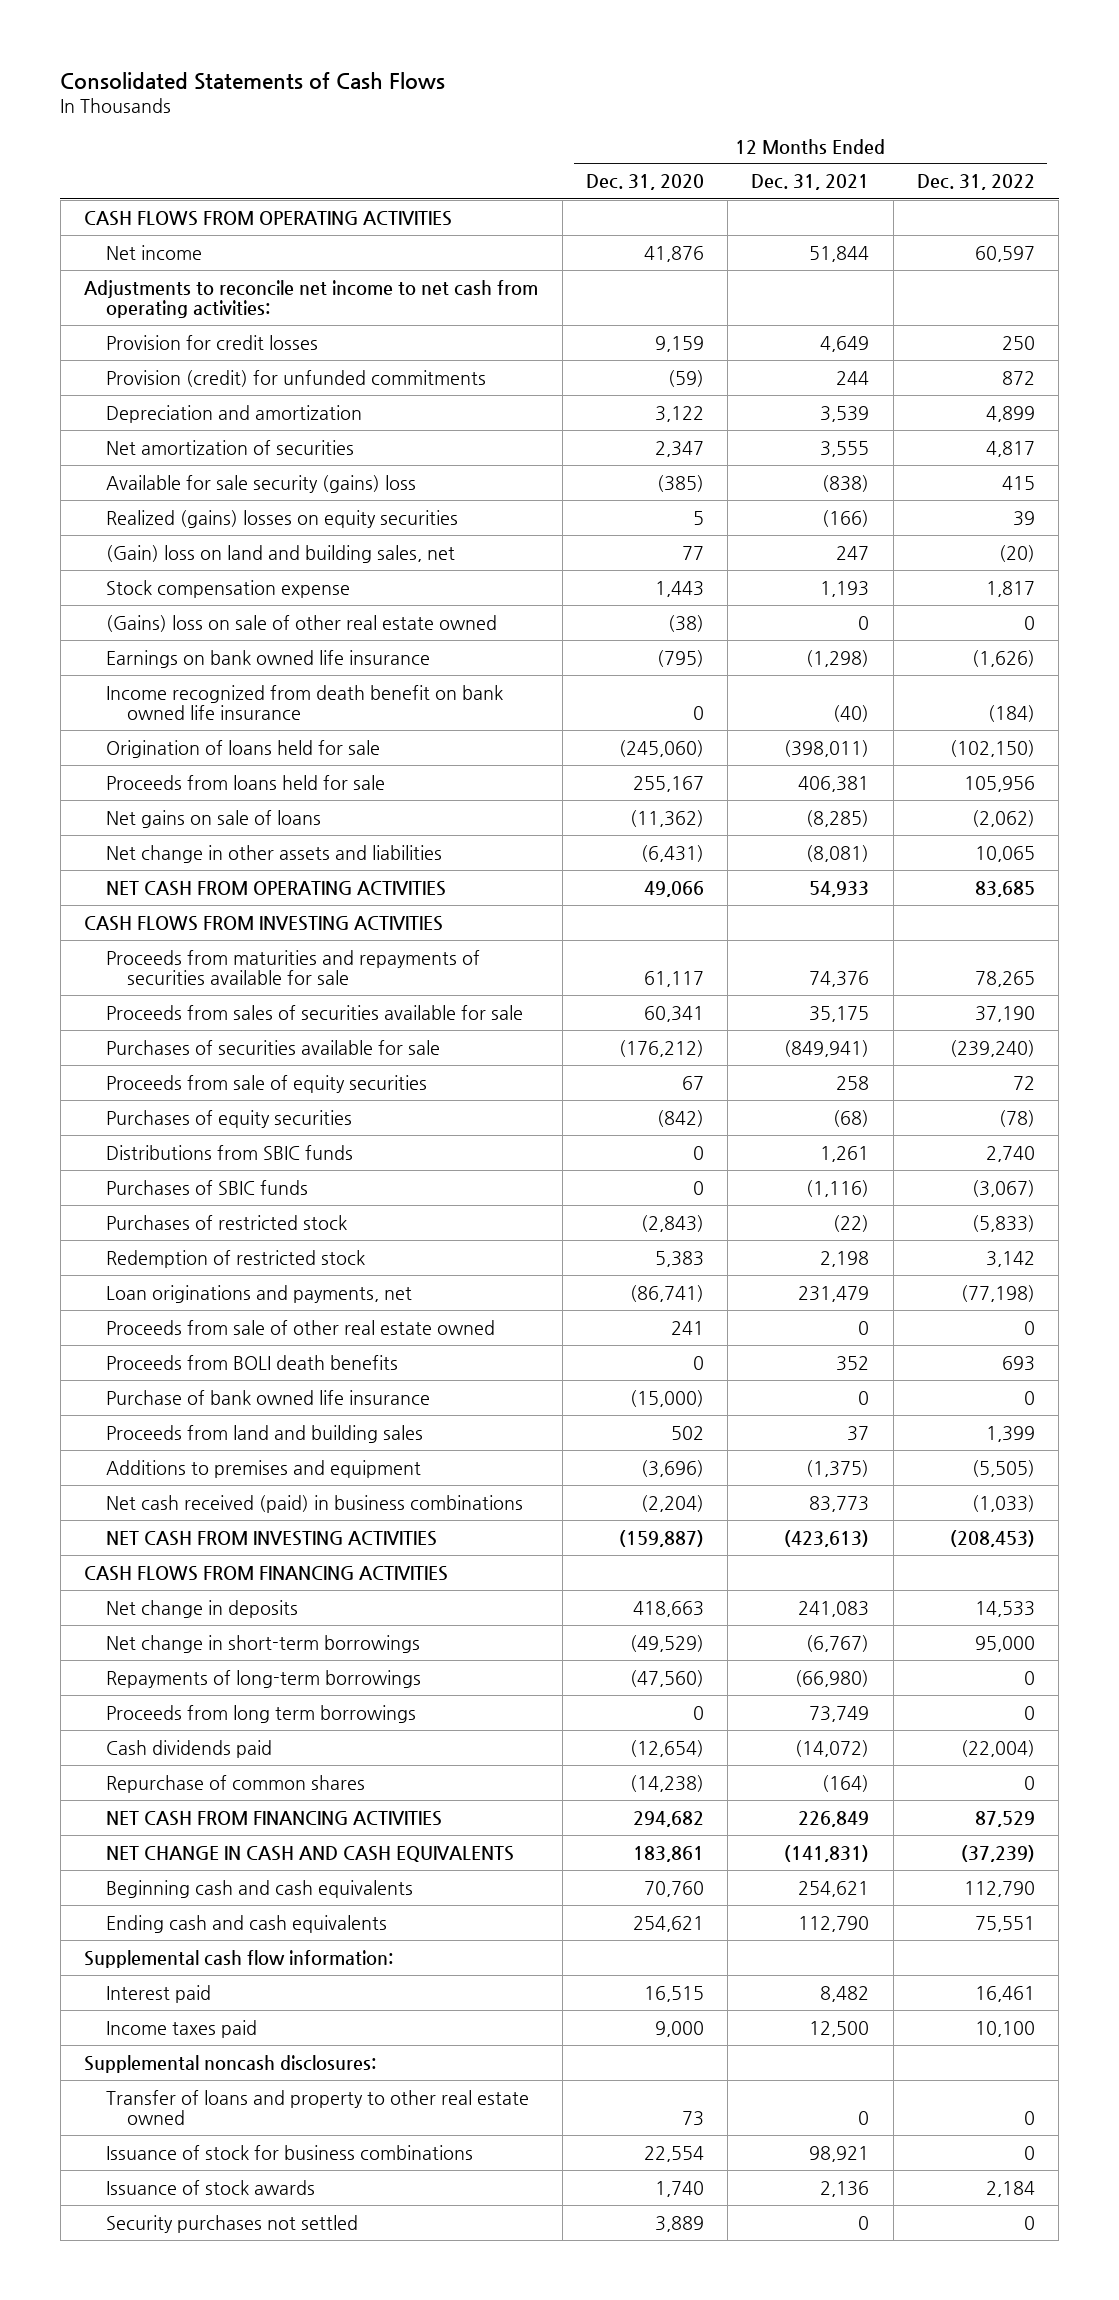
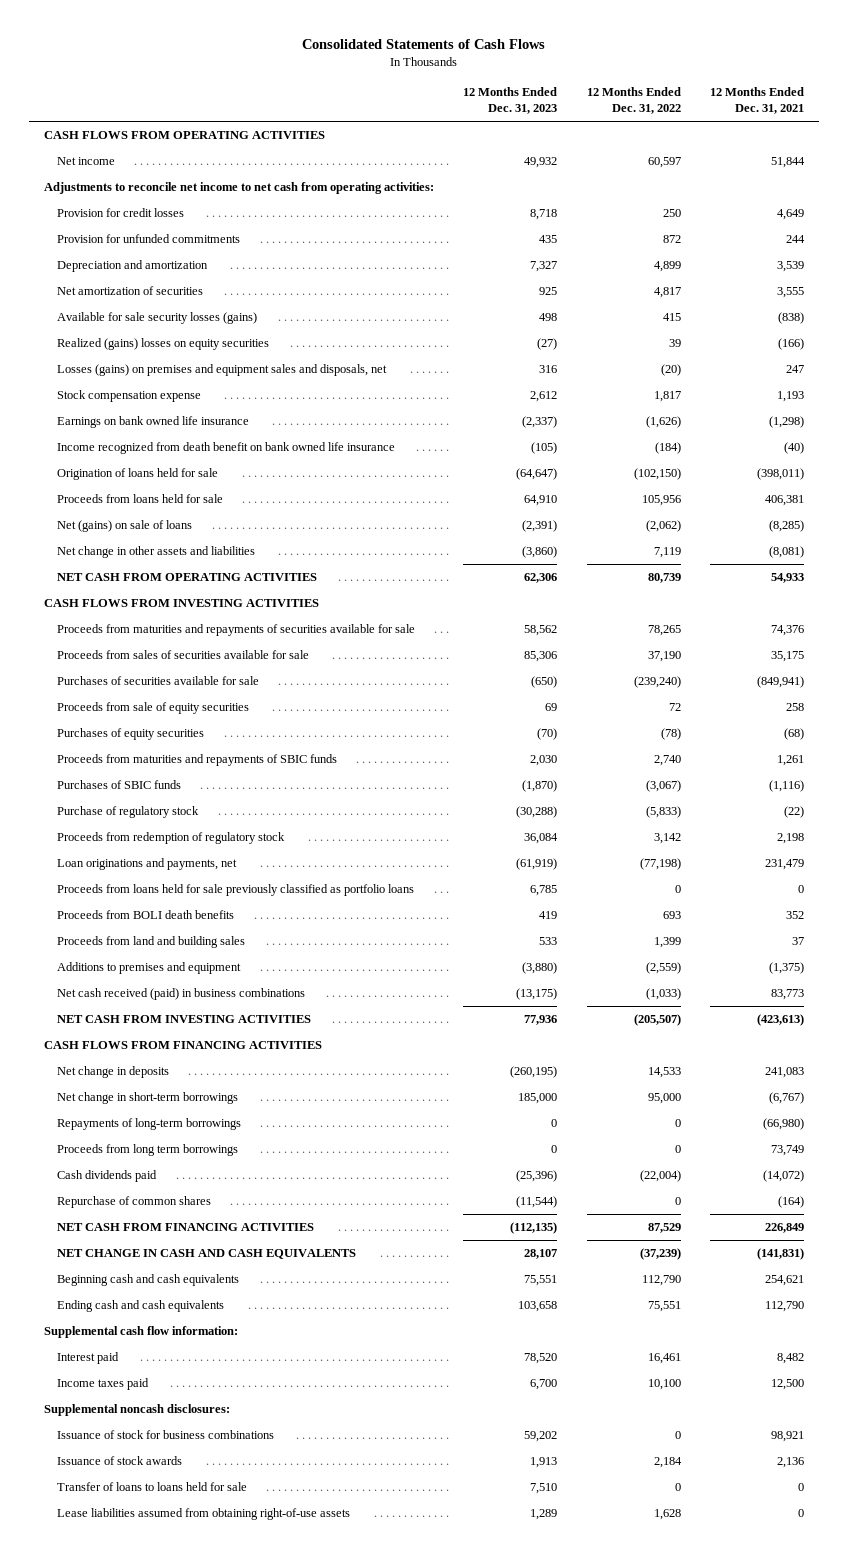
[585,174,704,191] Dec. 31, 2020 -> none
none -> [463,86,558,115] 12 Months Ended Dec. 31, 2023
[105,369,486,387] Provision (credit) for unfunded commitments -> [57,234,241,244] Provision for unfunded commitments
[105,474,416,493] Available for sale security (gains) loss -> [57,312,258,325] Available for sale security losses (gains)
[105,544,455,563] (Gain) loss on land and building sales, net -> [57,364,388,377] Losses (gains) on premises and equipment sales and disposals, net
[105,614,497,632] (Gains) loss on sale of other real estate owned -> none
[105,809,321,828] Net gains on sale of loans -> [57,520,193,533] Net (gains) on sale of loans
[975,845,1036,862] 10,065 -> [653,547,681,559] 7,119
[975,880,1036,897] 83,685 -> [647,573,681,584] 80,739
[105,1144,353,1160] Distributions from SBIC funds -> [57,754,338,767] Proceeds from maturities and repayments of SBIC funds
[105,1214,347,1230] Purchases of restricted stock -> [57,806,200,819] Purchase of regulatory stock
[105,1249,365,1268] Redemption of restricted stock -> [57,832,286,845] Proceeds from redemption of regulatory stock
[105,1319,495,1335] Proceeds from sale of other real estate owned -> none
none -> [57,884,415,897] Proceeds from loans held for sale previously classified as portfolio loans
[105,1389,430,1405] Purchase of bank owned life insurance -> none
[972,1459,1036,1477] (5,505) -> [645,962,681,975] (2,559)
[950,1529,1036,1547] (208,453) -> [633,1014,681,1027] (205,507)
[105,2089,529,2126] Transfer of loans and property to other real estate owned -> none
[105,2214,358,2233] Security purchases not settled -> none
none -> [57,1482,248,1492] Transfer of loans to loans held for sale
none -> [57,1508,351,1521] Lease liabilities assumed from obtaining right-of-use assets

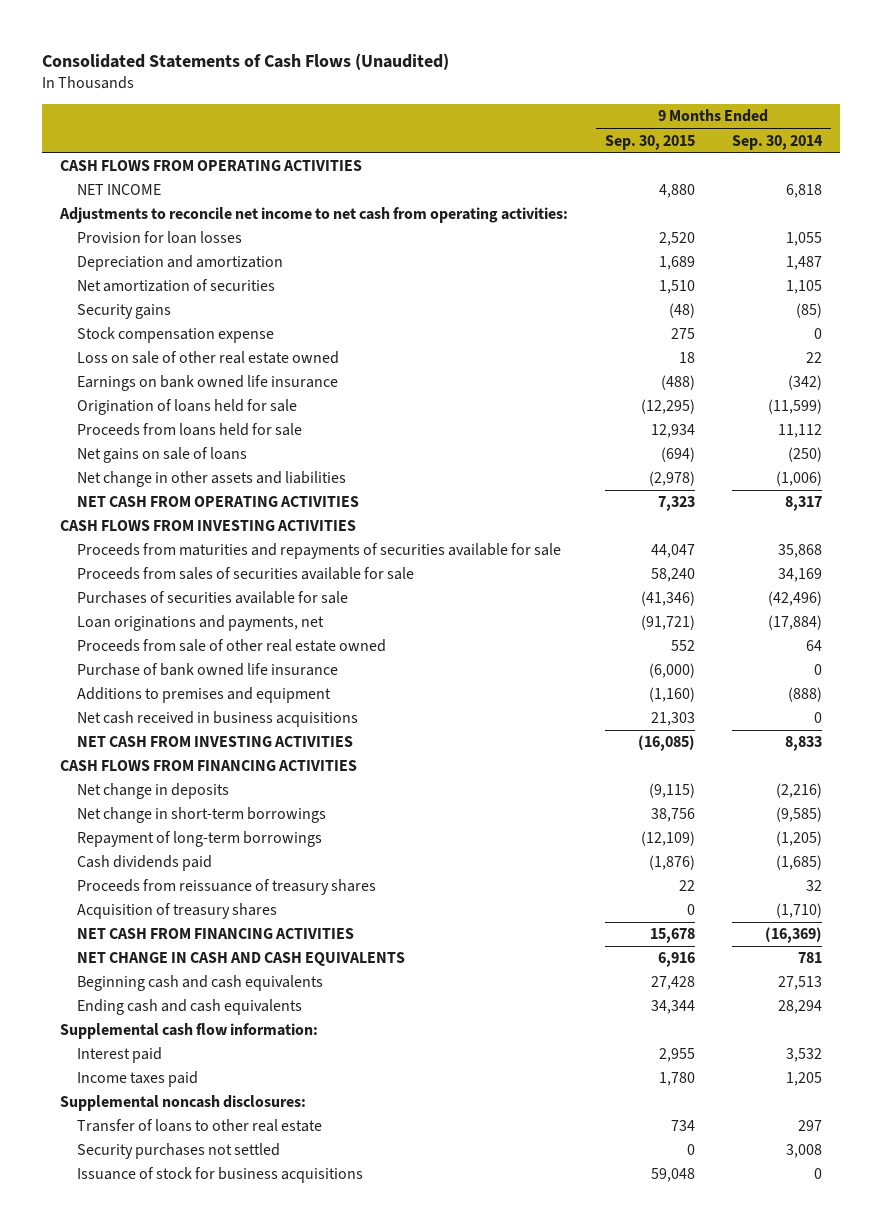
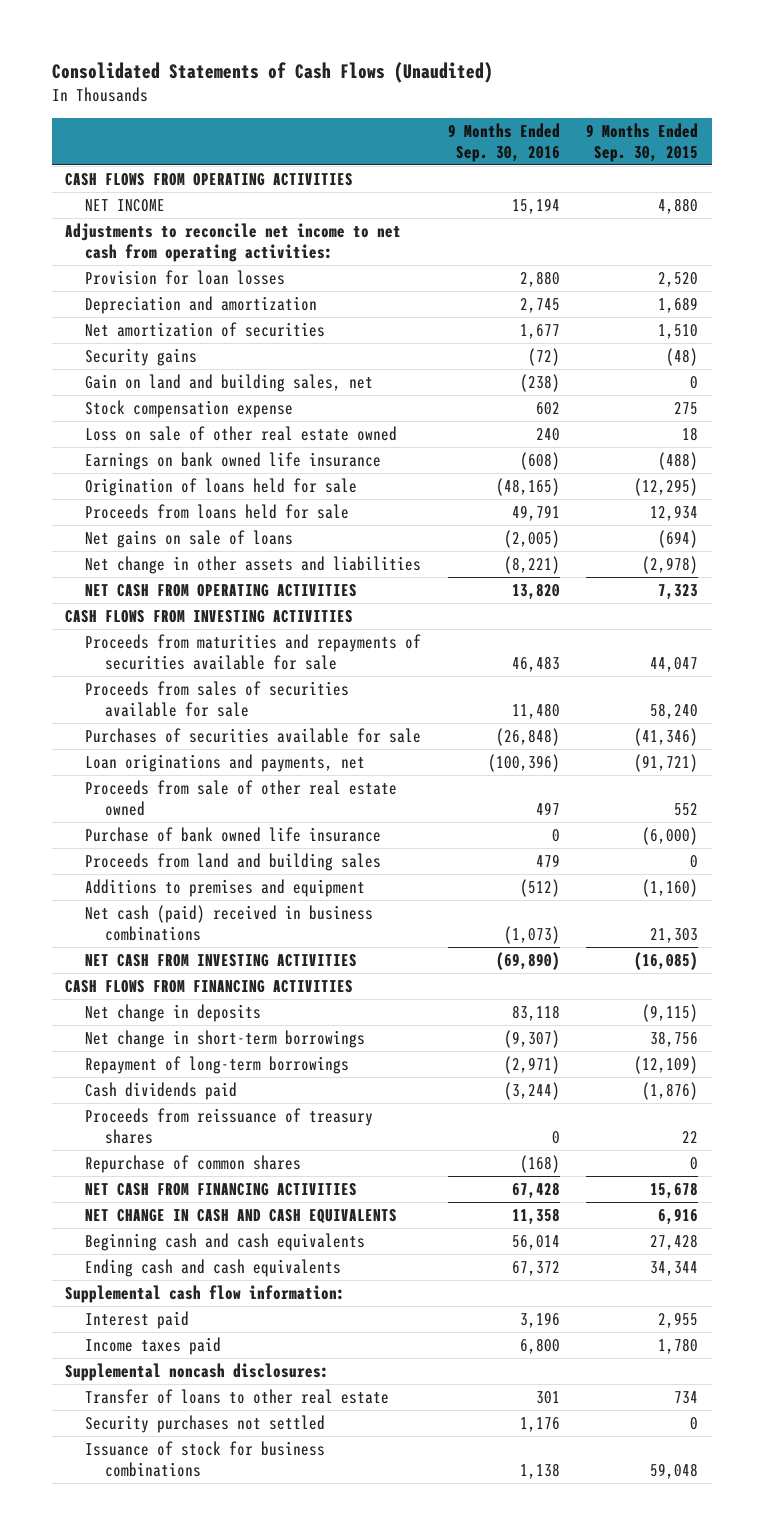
[731,134,823,150] Sep. 30, 2014 -> none
none -> [447,122,560,162] 9 Months Ended Sep. 30, 2016
none -> [85,373,374,392] Gain on land and building sales, net
none -> [85,852,382,871] Proceeds from land and building sales
[76,711,358,728] Net cash received in business acquisitions -> [85,904,374,941] Net cash (paid) received in business combinations
[76,903,277,920] Acquisition of treasury shares -> [85,1154,302,1173] Repurchase of common shares
[76,1167,363,1184] Issuance of stock for business acquisitions -> [85,1440,326,1477] Issuance of stock for business combinations

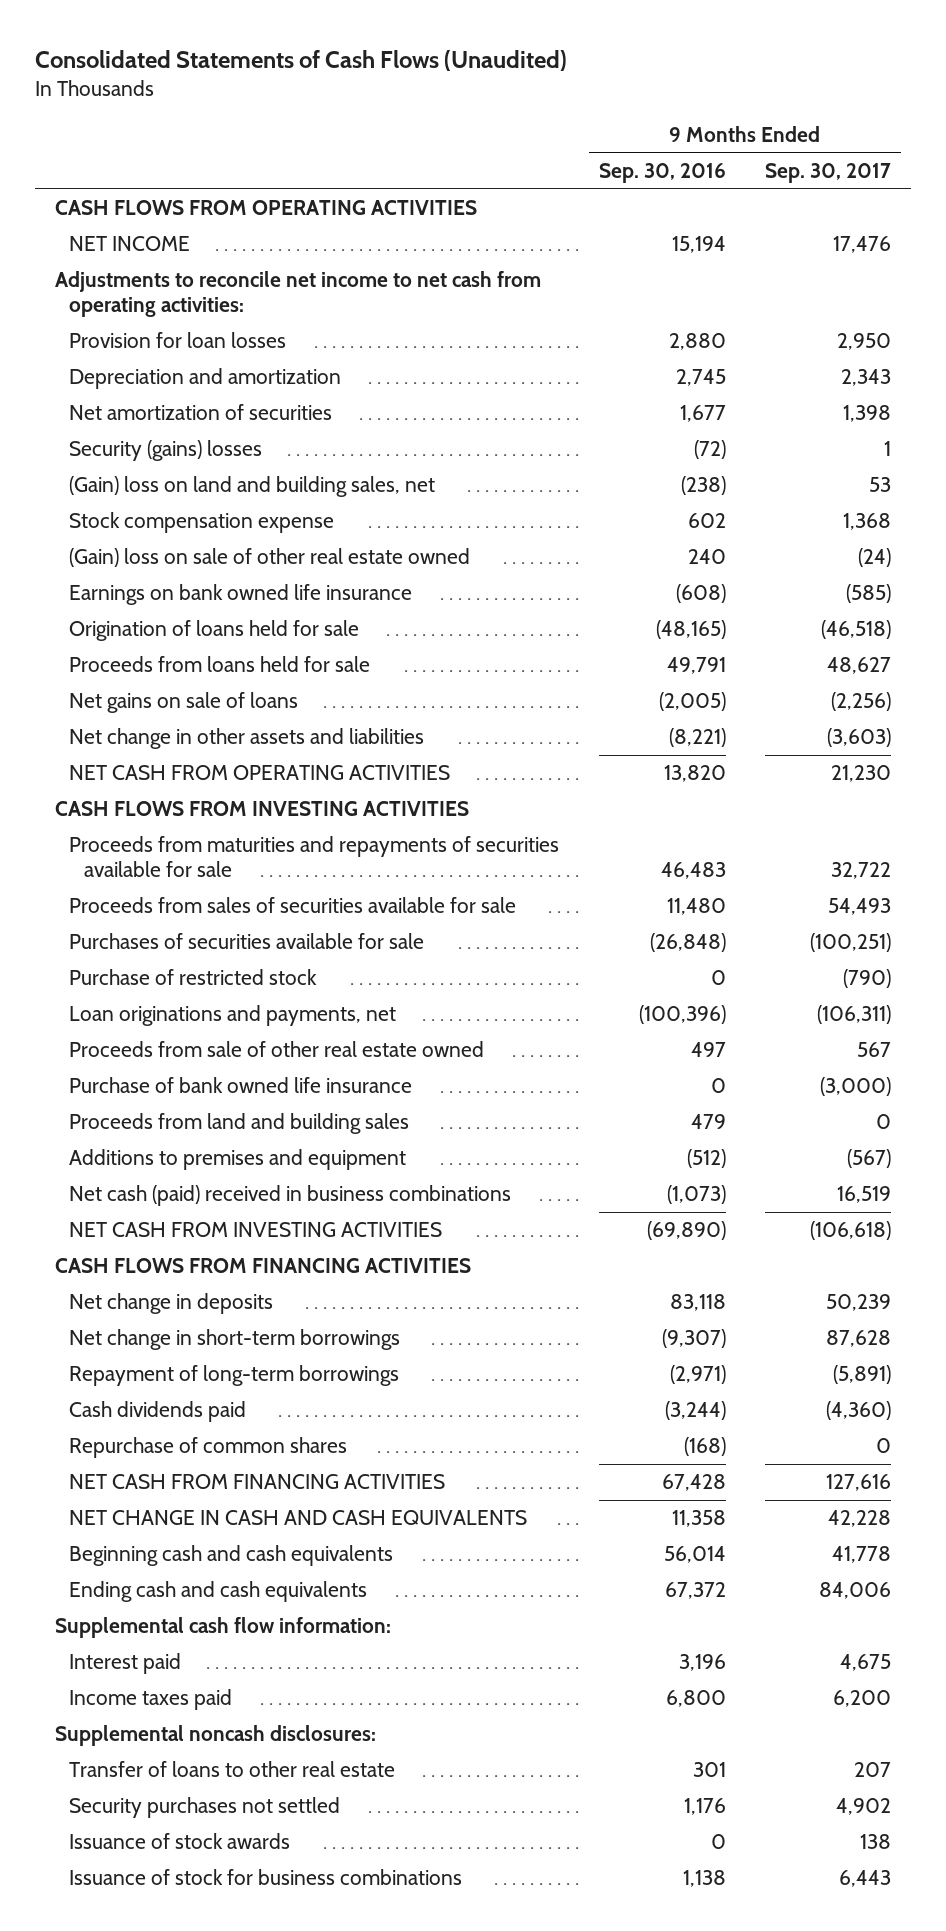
[586,122,699,162] 9 Months Ended Sep. 30, 2015 -> none
none -> [764,163,891,184] Sep. 30, 2017
[85,347,198,366] Security gains -> [69,440,263,462] Security (gains) losses
[85,373,374,392] Gain on land and building sales, net -> [69,476,436,498] (Gain) loss on land and building sales, net
[85,425,398,441] Loss on sale of other real estate owned -> [69,548,471,568] (Gain) loss on sale of other real estate owned
none -> [69,969,318,986] Purchase of restricted stock
[85,1107,374,1144] Proceeds from reissuance of treasury shares -> none
none -> [69,1833,291,1850] Issuance of stock awards

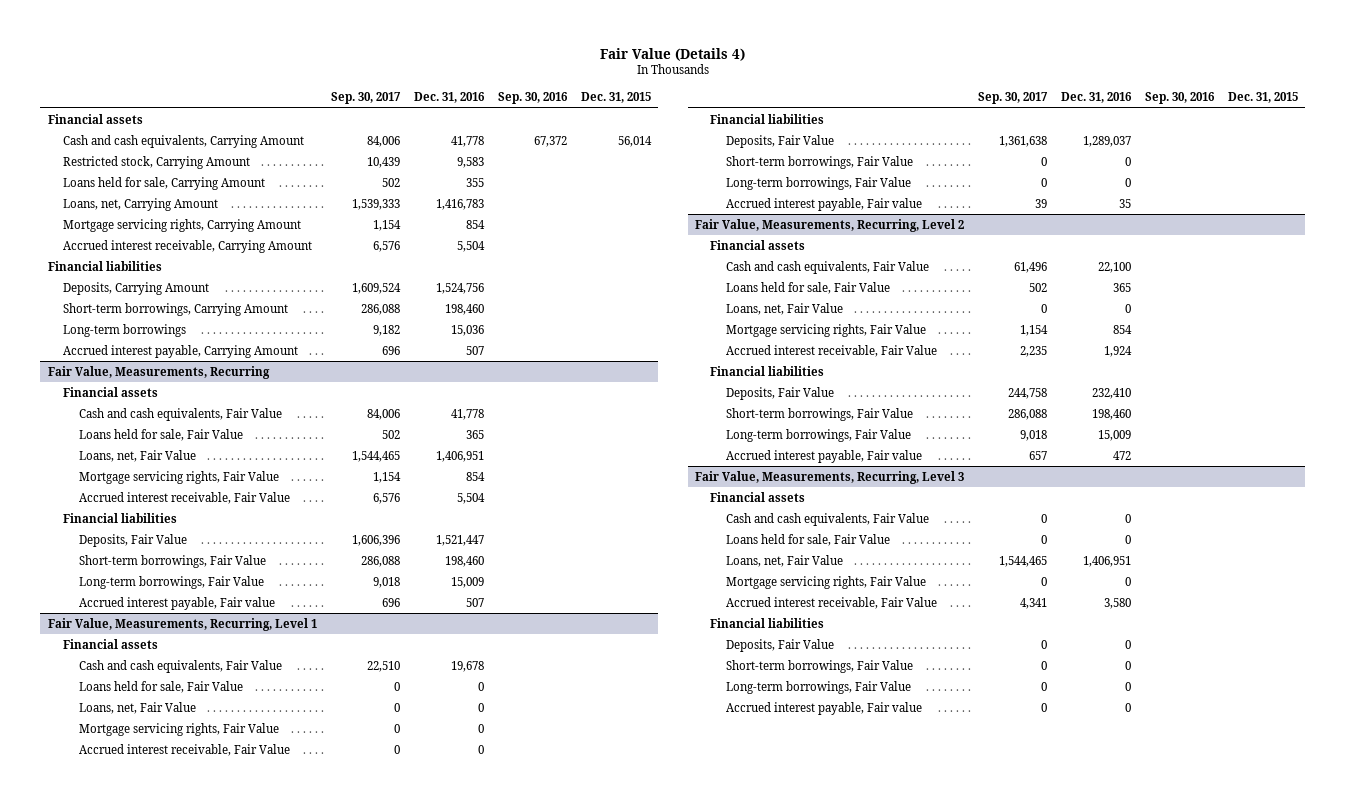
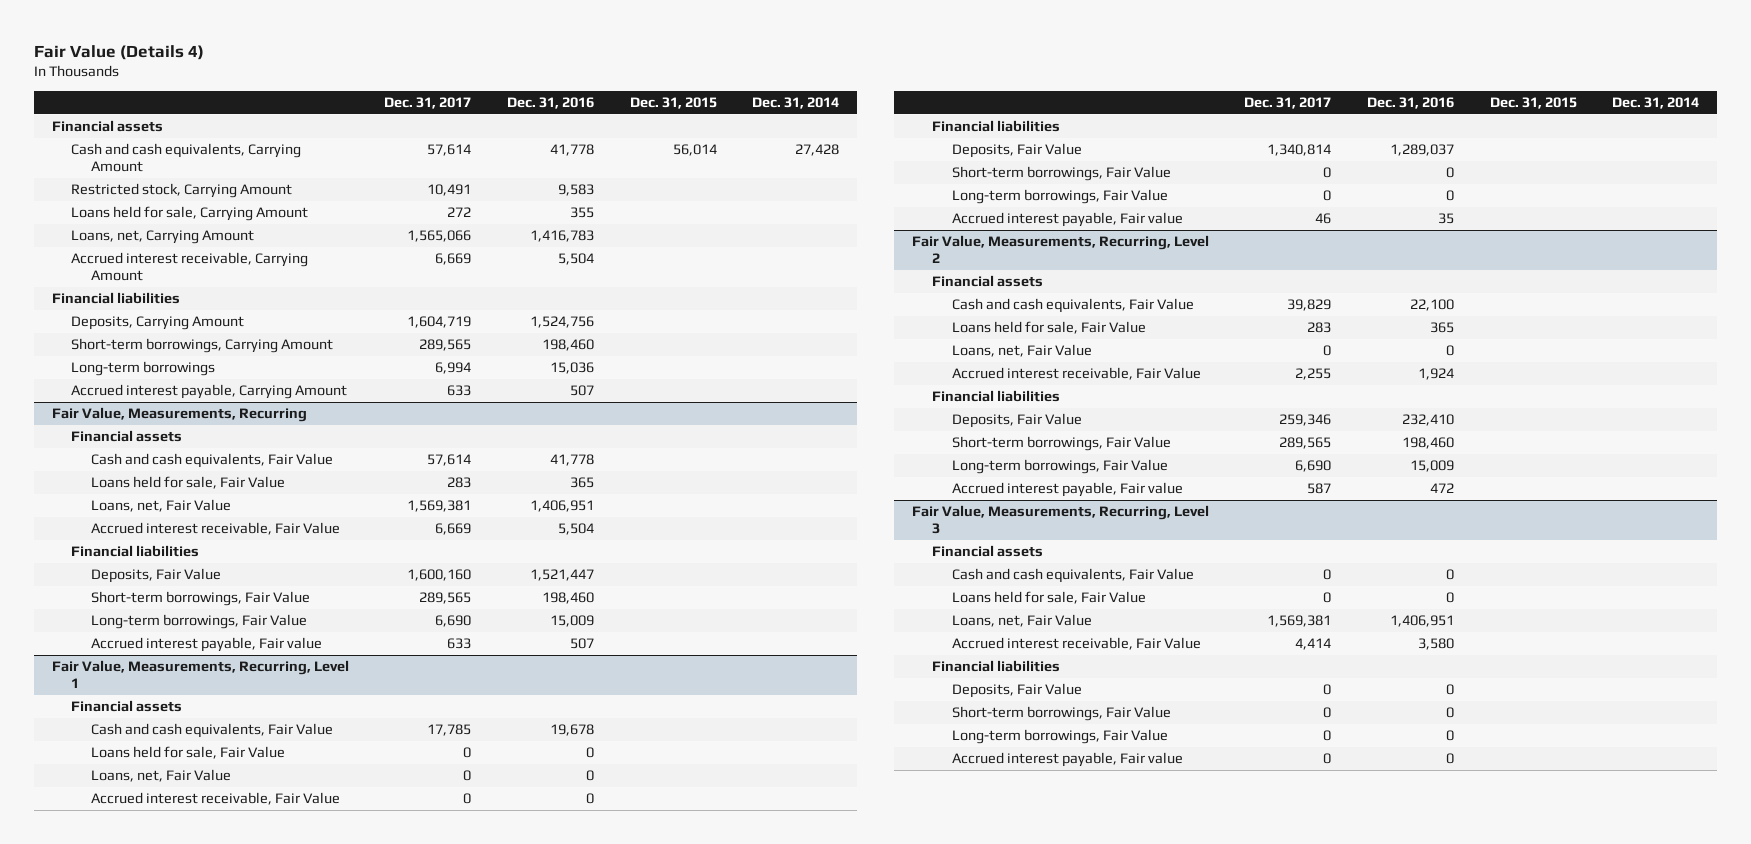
[330,92,401,105] Sep. 30, 2017 -> none
[497,92,568,105] Sep. 30, 2016 -> none
none -> [384,97,472,110] Dec. 31, 2017
none -> [752,97,840,110] Dec. 31, 2014
[63,218,302,232] Mortgage servicing rights, Carrying Amount -> none
[79,470,280,484] Mortgage servicing rights, Fair Value -> none
[79,722,280,736] Mortgage servicing rights, Fair Value -> none
[726,323,927,337] Mortgage servicing rights, Fair Value -> none
[726,575,927,589] Mortgage servicing rights, Fair Value -> none

